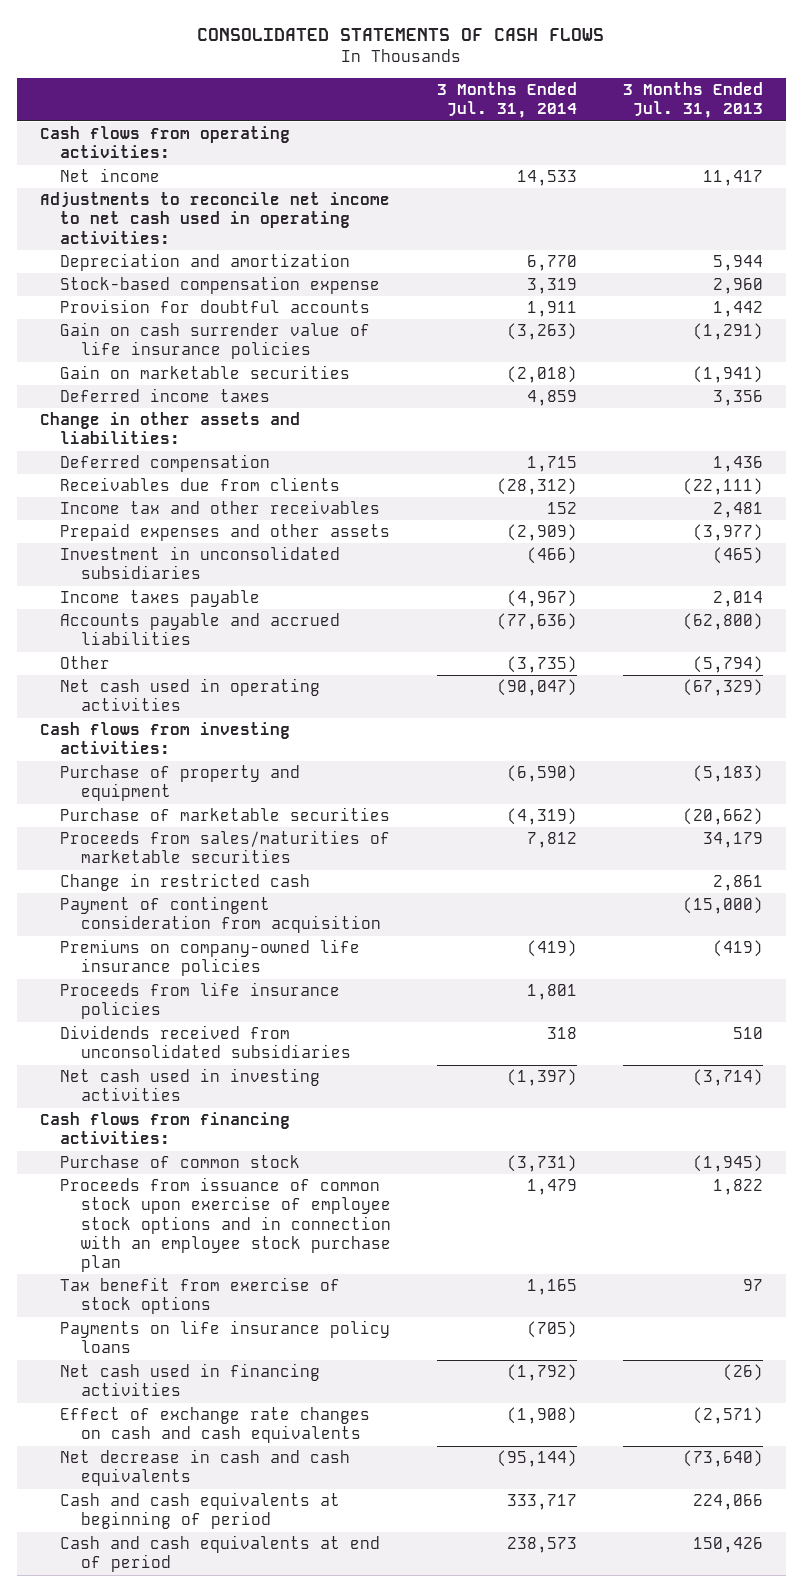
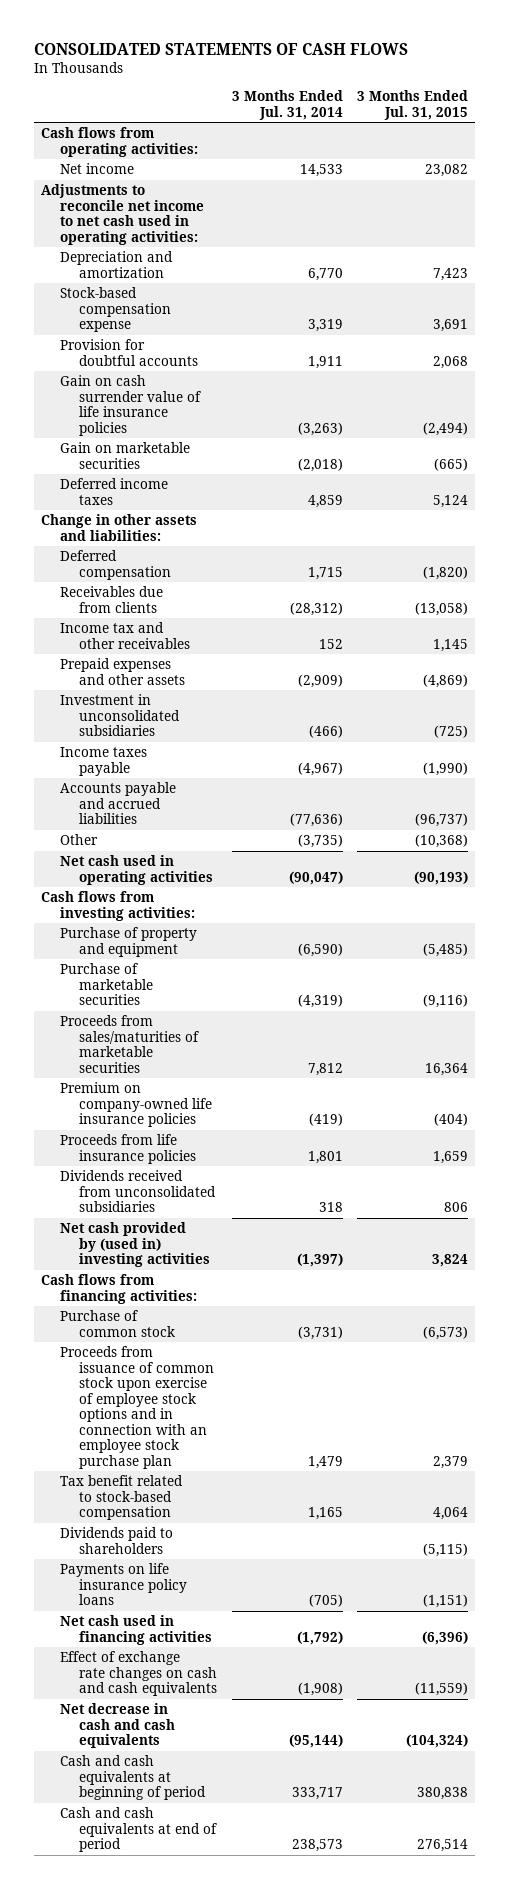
[622,82,763,119] 3 Months Ended Jul. 31, 2013 -> none
none -> [356,90,468,120] 3 Months Ended Jul. 31, 2015
[60,873,311,892] Change in restricted cash -> none
[60,896,382,934] Payment of contingent consideration from acquisition -> none
[60,939,361,977] Premiums on company-owned life insurance policies -> [60,1082,213,1128] Premium on company-owned life insurance policies
[60,1068,321,1102] Net cash used in investing activities -> [60,1222,211,1268] Net cash provided by (used in) investing activities
[60,1277,341,1315] Tax benefit from exercise of stock options -> [60,1475,184,1521] Tax benefit related to stock-based compensation
none -> [60,1527,174,1554] Dividends paid to shareholders

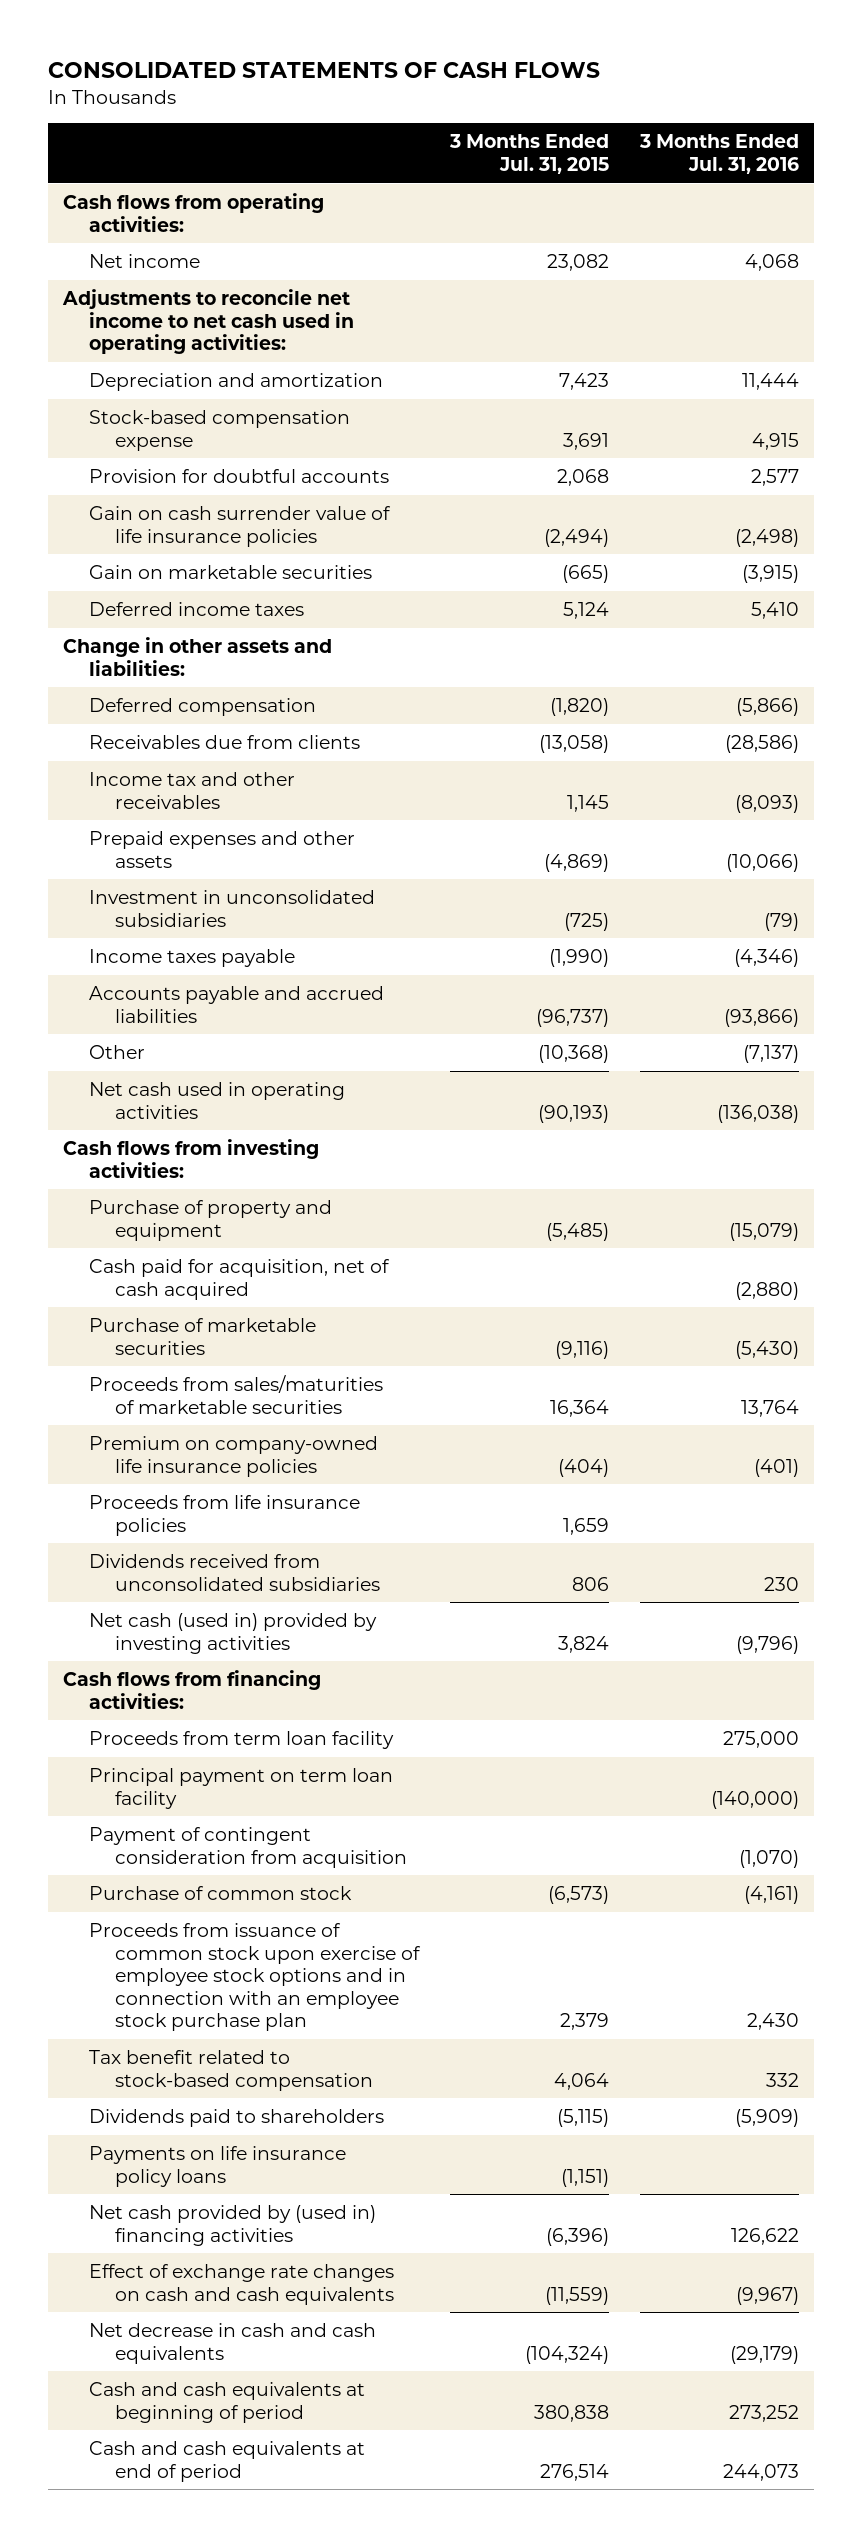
[231,90,343,120] 3 Months Ended Jul. 31, 2014 -> none
none -> [638,134,799,174] 3 Months Ended Jul. 31, 2016
none -> [89,1259,391,1300] Cash paid for acquisition, net of cash acquired
[60,1222,211,1268] Net cash provided by (used in) investing activities -> [89,1613,378,1654] Net cash (used in) provided by investing activities
none -> [89,1731,395,1750] Proceeds from term loan facility
none -> [89,1768,394,1809] Principal payment on term loan facility
none -> [89,1827,408,1868] Payment of contingent consideration from acquisition
[60,1615,213,1645] Net cash used in financing activities -> [89,2205,377,2246] Net cash provided by (used in) financing activities

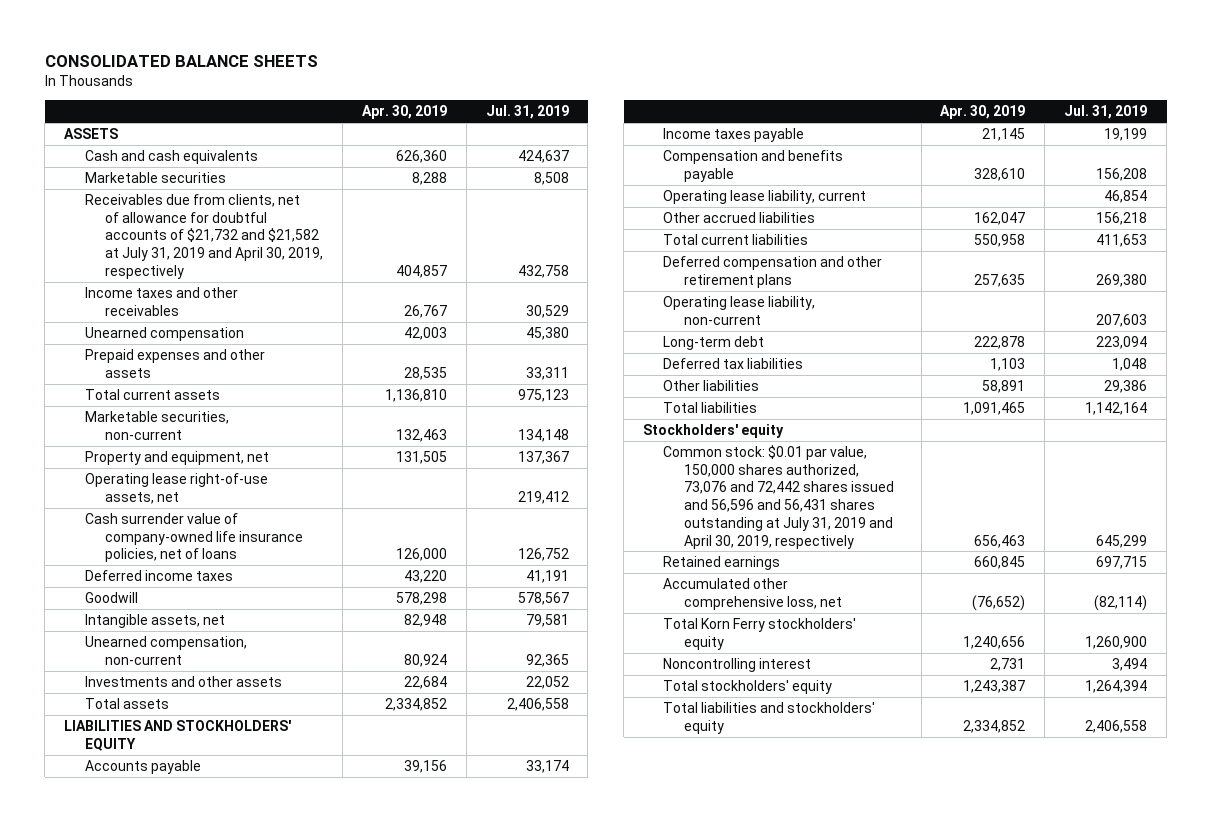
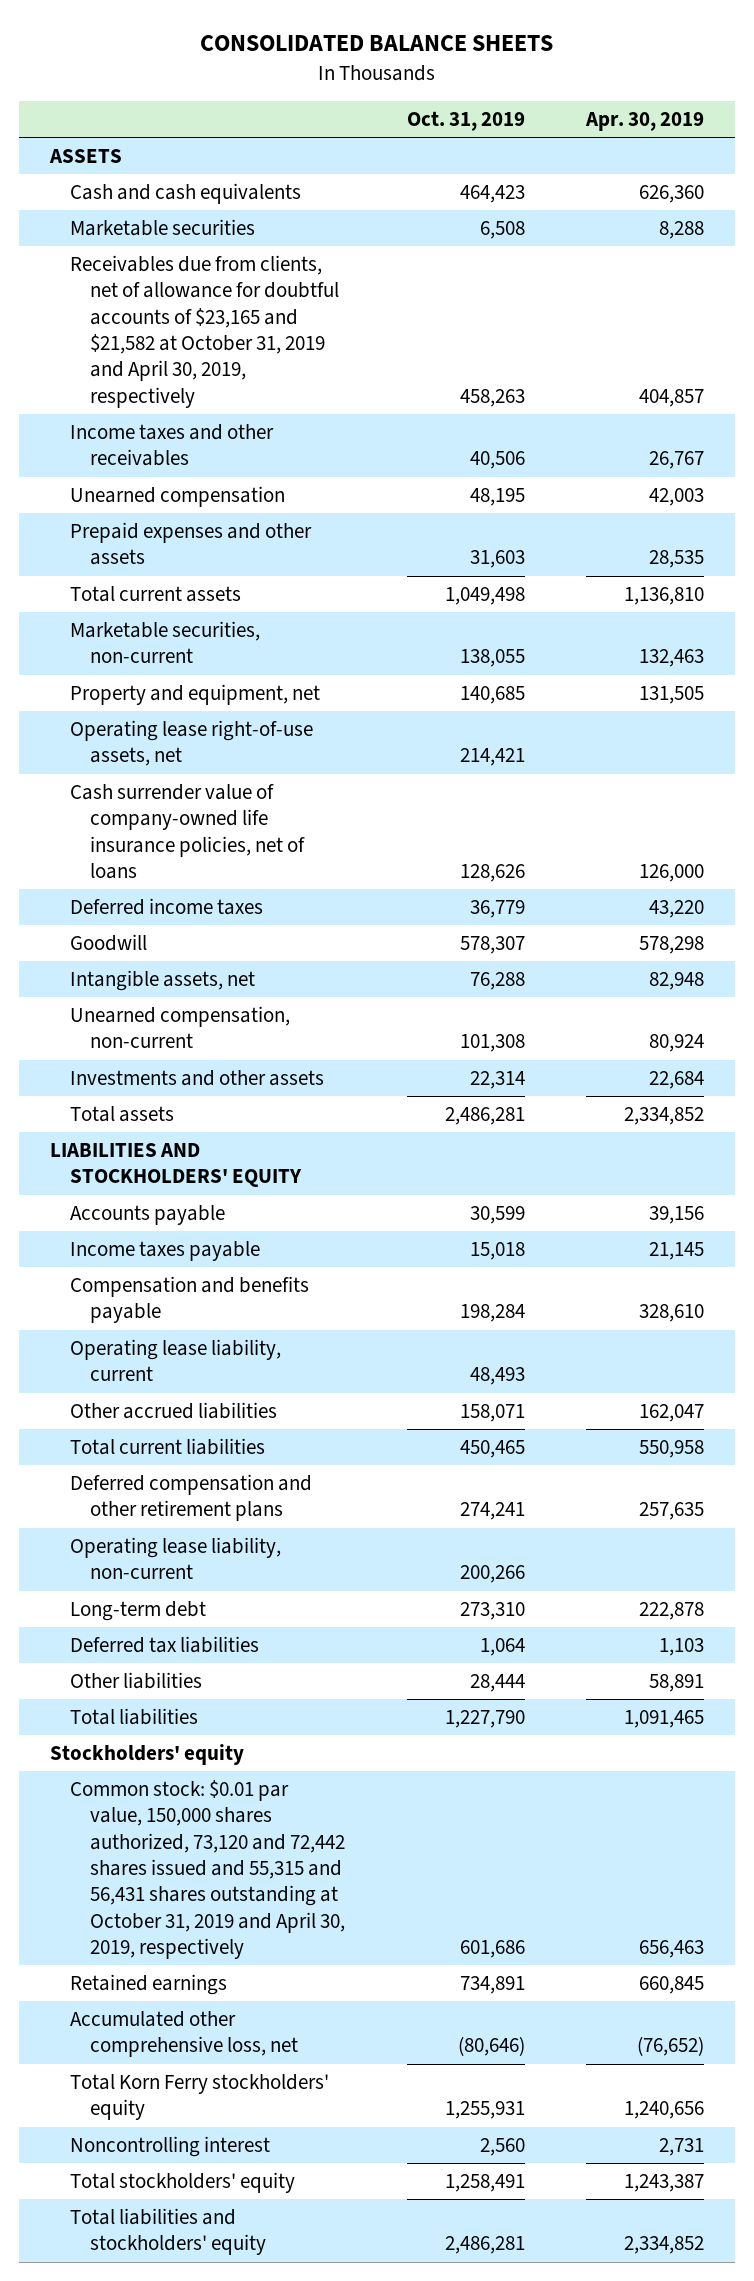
[485,105,569,120] Jul. 31, 2019 -> none
none -> [406,110,525,131] Oct. 31, 2019
[84,193,324,279] Receivables due from clients, net of allowance for doubtful accounts of $21,732 and $21,582 at July 31, 2019 and April 30, 2019, respectively -> [69,255,339,408] Receivables due from clients, net of allowance for doubtful accounts of $23,165 and $21,582 at October 31, 2019 and April 30, 2019, respectively
[663,444,894,549] Common stock: $0.01 par value, 150,000 shares authorized, 73,076 and 72,442 shares issued and 56,596 and 56,431 shares outstanding at July 31, 2019 and April 30, 2019, respectively -> [69,1780,345,1960] Common stock: $0.01 par value, 150,000 shares authorized, 73,120 and 72,442 shares issued and 55,315 and 56,431 shares outstanding at October 31, 2019 and April 30, 2019, respectively

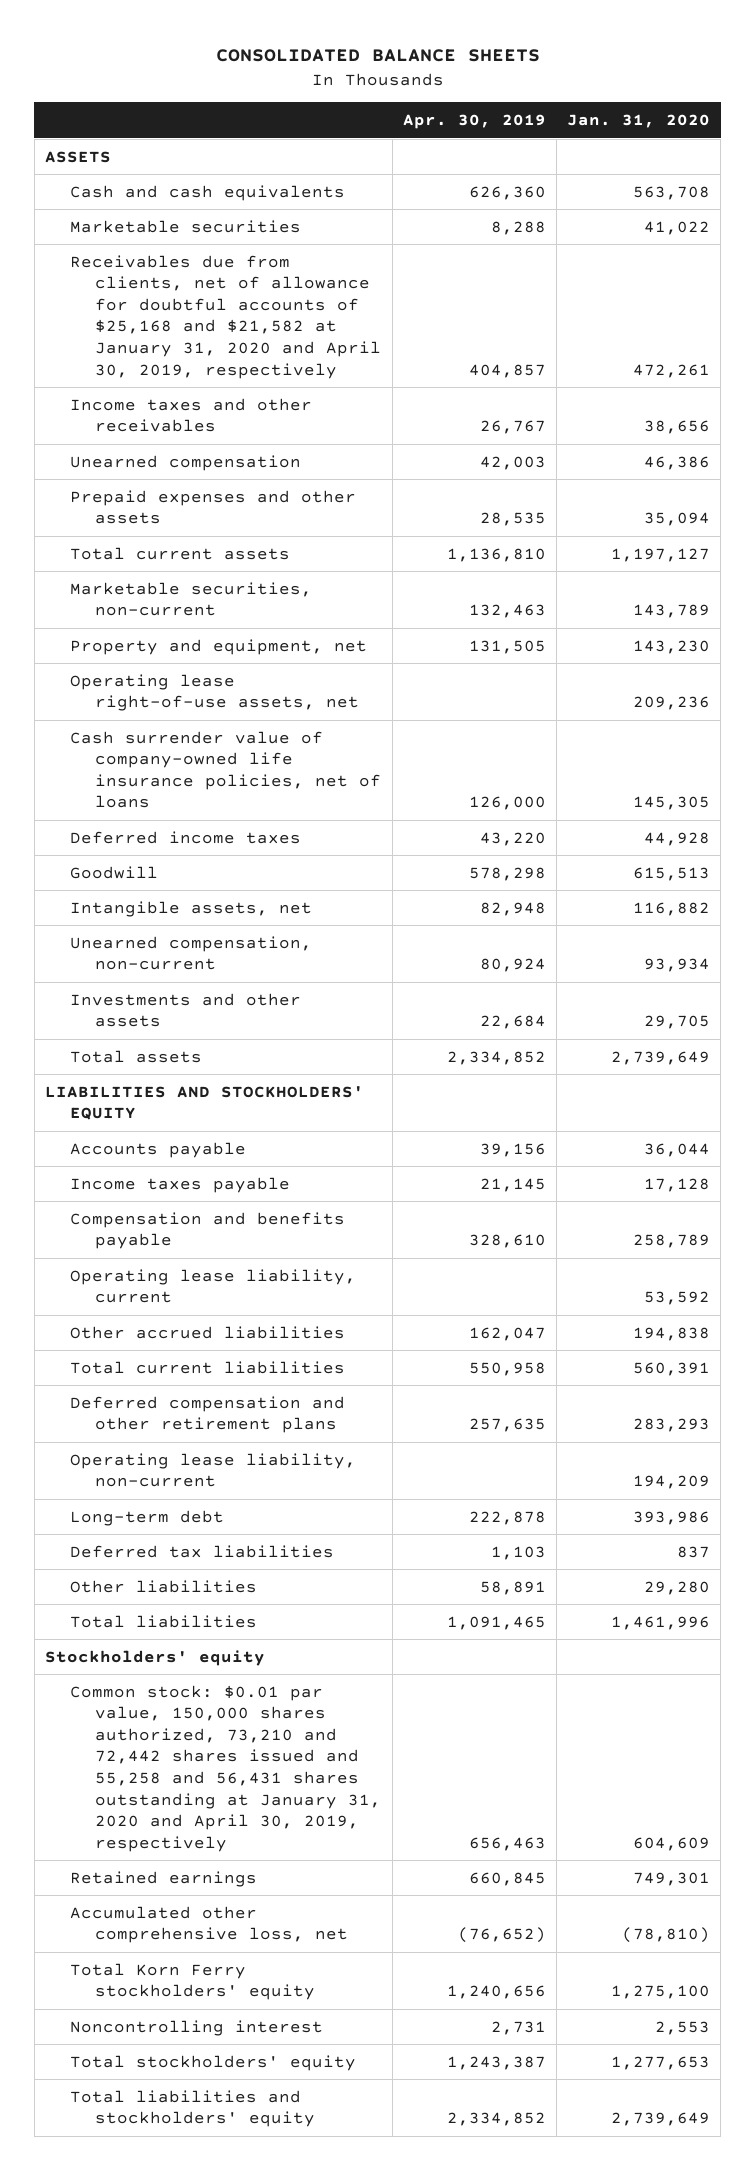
[406,110,525,131] Oct. 31, 2019 -> none
none -> [567,114,711,129] Jan. 31, 2020
[69,255,339,408] Receivables due from clients, net of allowance for doubtful accounts of $23,165 and $21,582 at October 31, 2019 and April 30, 2019, respectively -> [70,254,382,379] Receivables due from clients, net of allowance for doubtful accounts of $25,168 and $21,582 at January 31, 2020 and April 30, 2019, respectively
[69,1780,345,1960] Common stock: $0.01 par value, 150,000 shares authorized, 73,120 and 72,442 shares issued and 55,315 and 56,431 shares outstanding at October 31, 2019 and April 30, 2019, respectively -> [70,1684,382,1852] Common stock: $0.01 par value, 150,000 shares authorized, 73,210 and 72,442 shares issued and 55,258 and 56,431 shares outstanding at January 31, 2020 and April 30, 2019, respectively

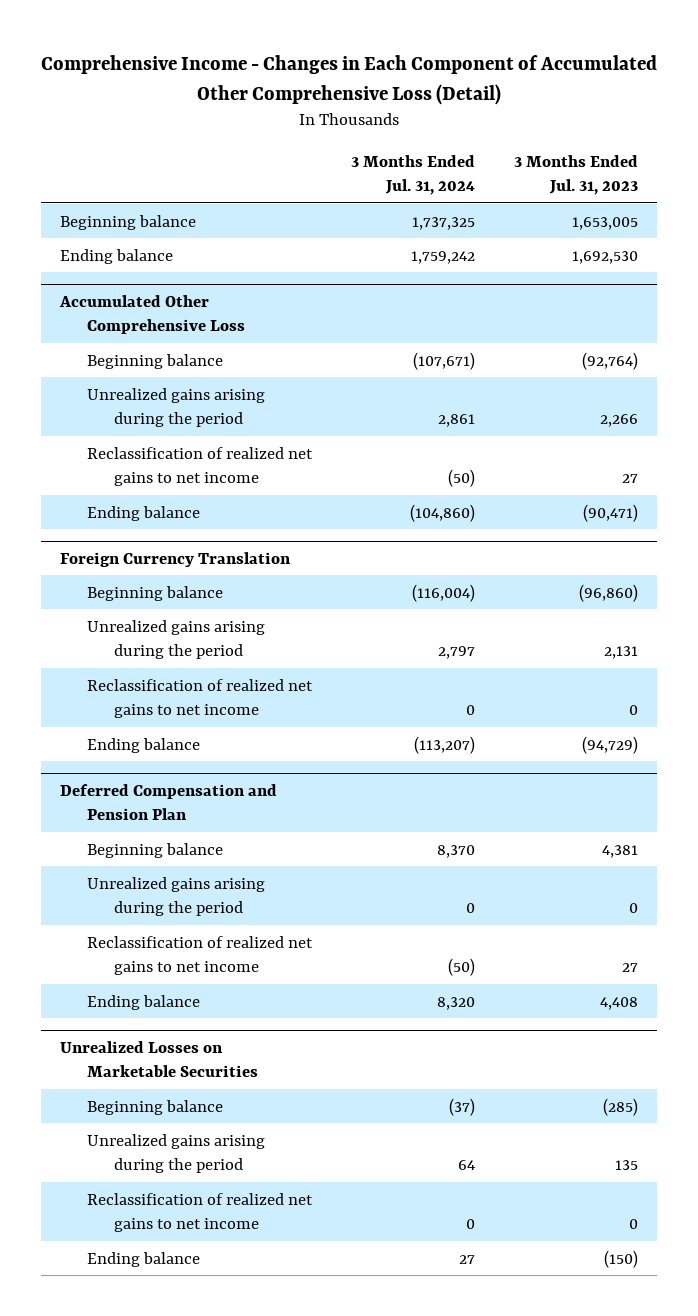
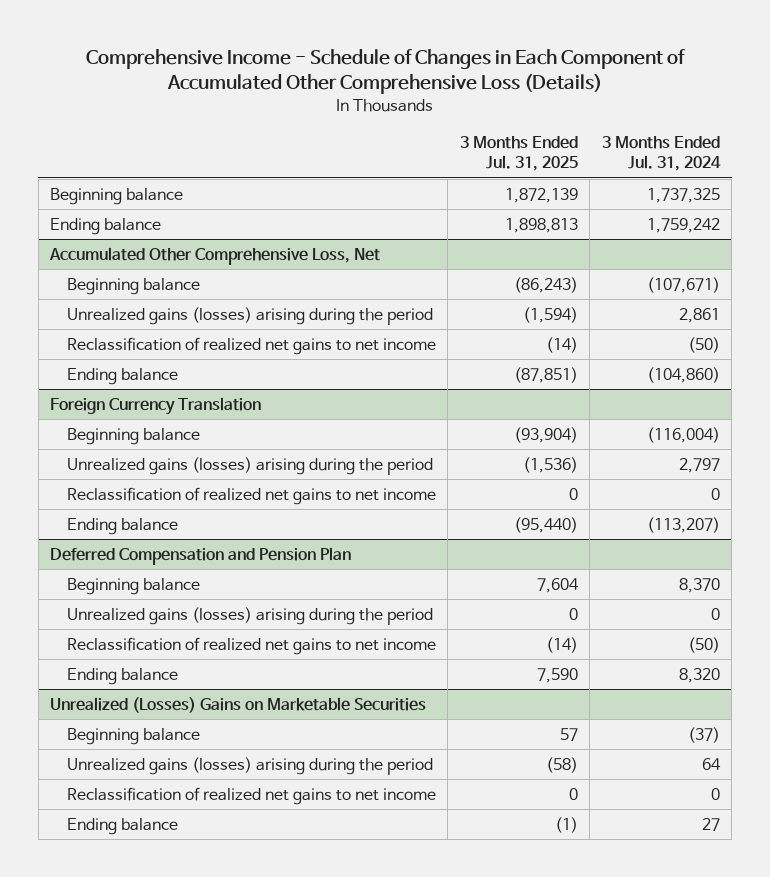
[40,55,657,105] Comprehensive Income - Changes in Each Component of Accumulated Other Comprehensive Loss (Detail) -> [86,48,686,94] Comprehensive Income - Schedule of Changes in Each Component of Accumulated Other Comprehensive Loss (Details)
[513,154,638,196] 3 Months Ended Jul. 31, 2023 -> none
none -> [459,135,578,172] 3 Months Ended Jul. 31, 2025
[59,294,246,334] Accumulated Other Comprehensive Loss -> [49,247,381,266] Accumulated Other Comprehensive Loss, Net
[87,387,266,427] Unrealized gains arising during the period -> [66,307,433,326] Unrealized gains (losses) arising during the period
[87,619,266,659] Unrealized gains arising during the period -> [66,457,433,476] Unrealized gains (losses) arising during the period
[87,876,266,916] Unrealized gains arising during the period -> [66,607,433,626] Unrealized gains (losses) arising during the period
[60,1040,259,1077] Unrealized Losses on Marketable Securities -> [50,697,427,714] Unrealized (Losses) Gains on Marketable Securities
[87,1133,266,1173] Unrealized gains arising during the period -> [66,757,433,776] Unrealized gains (losses) arising during the period

